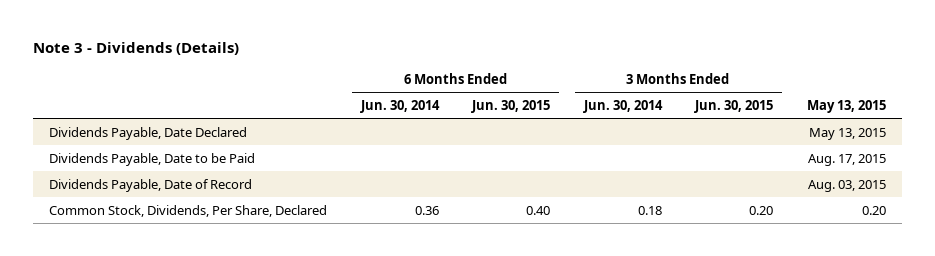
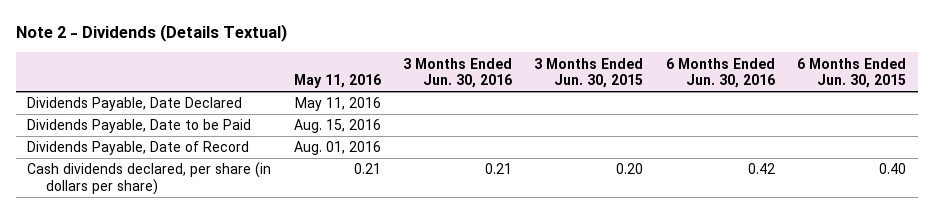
[32,42,239,56] Note 3 - Dividends (Details) -> [15,24,287,43] Note 2 - Dividends (Details Textual)
[359,100,440,114] Jun. 30, 2014 -> none
[582,100,663,114] Jun. 30, 2014 -> none
[806,100,886,114] May 13, 2015 -> none
none -> [293,74,381,89] May 11, 2016
none -> [403,57,513,89] 3 Months Ended Jun. 30, 2016
none -> [665,57,775,89] 6 Months Ended Jun. 30, 2016
[49,204,328,217] Common Stock, Dividends, Per Share, Declared -> [27,162,272,195] Cash dividends declared, per share (in dollars per share)

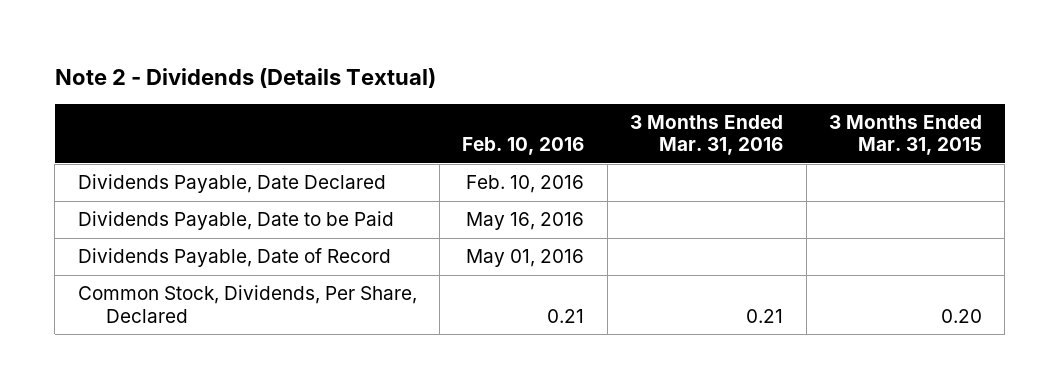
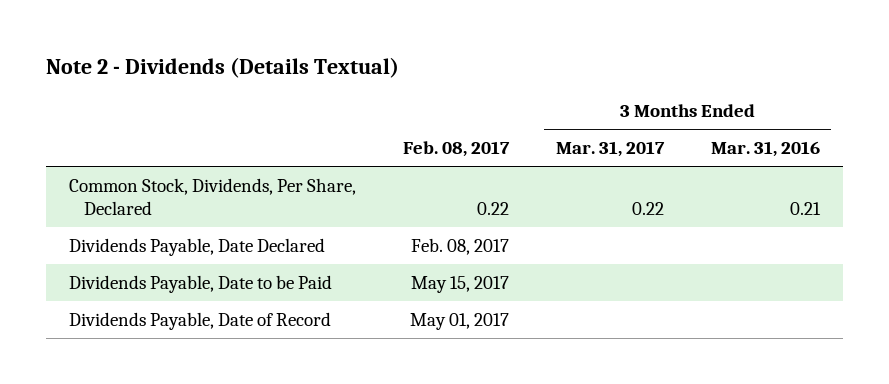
[462,137,585,156] Feb. 10, 2016 -> none
[828,115,982,156] 3 Months Ended Mar. 31, 2015 -> none
none -> [402,141,510,158] Feb. 08, 2017
none -> [555,141,665,158] Mar. 31, 2017
[77,285,417,323] Common Stock, Dividends, Per Share, Declared -> [69,177,357,216] Common Stock, Dividends, Per Share, Declared

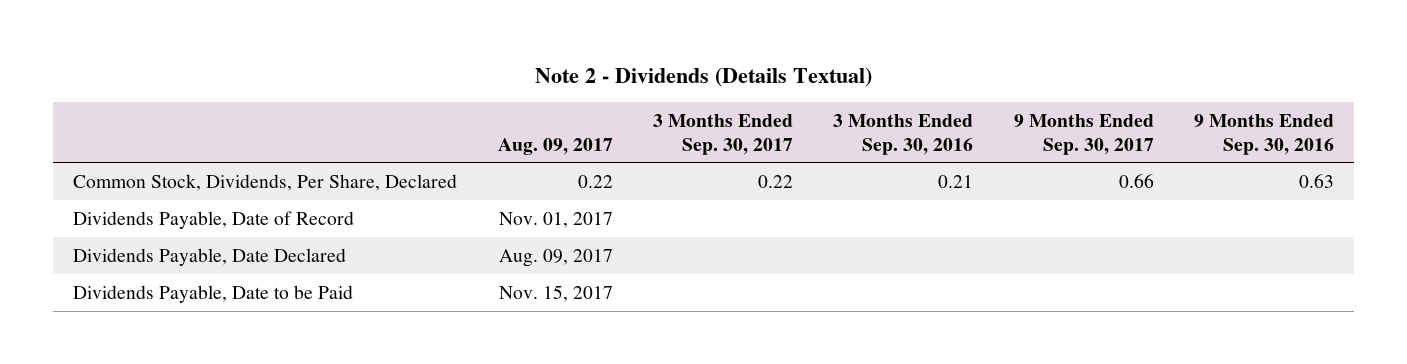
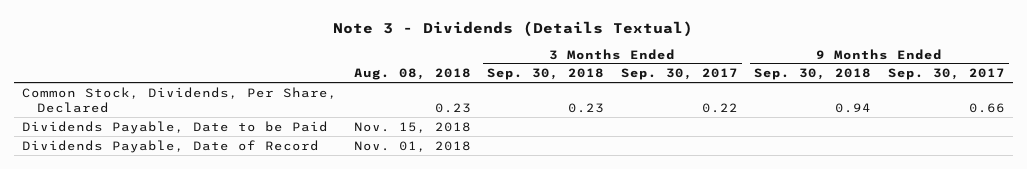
[534,67,872,88] Note 2 - Dividends (Details Textual) -> [333,20,694,37] Note 3 - Dividends (Details Textual)
[497,137,613,155] Aug. 09, 2017 -> none
[833,113,974,155] 3 Months Ended Sep. 30, 2016 -> none
[1193,113,1334,155] 9 Months Ended Sep. 30, 2016 -> none
none -> [353,68,471,81] Aug. 08, 2018
none -> [487,68,605,81] Sep. 30, 2018
none -> [754,68,872,81] Sep. 30, 2018
[73,247,347,266] Dividends Payable, Date Declared -> none
[73,210,355,229] Dividends Payable, Date of Record -> [22,139,320,153] Dividends Payable, Date of Record

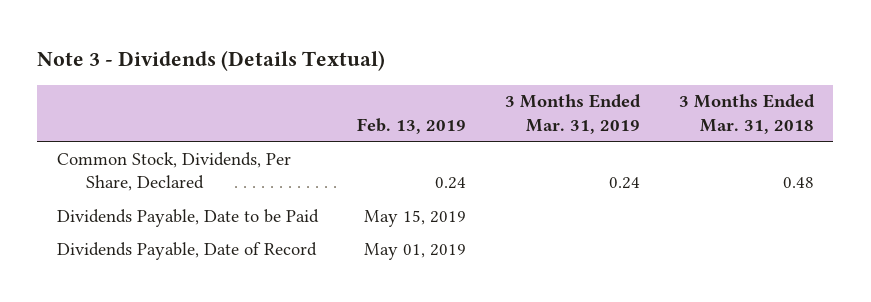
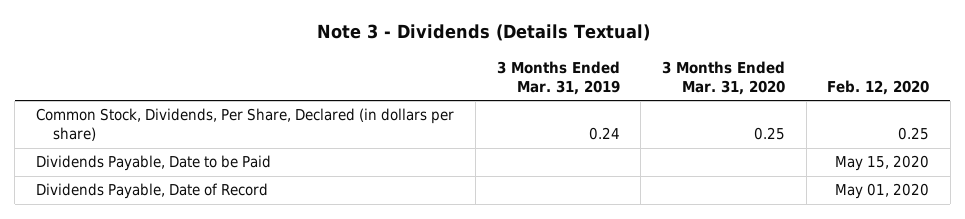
[356,118,466,135] Feb. 13, 2019 -> none
[678,94,815,135] 3 Months Ended Mar. 31, 2018 -> none
none -> [661,60,785,95] 3 Months Ended Mar. 31, 2020
none -> [827,79,930,95] Feb. 12, 2020
[56,151,291,192] Common Stock, Dividends, Per Share, Declared -> [36,108,455,142] Common Stock, Dividends, Per Share, Declared (in dollars per share)

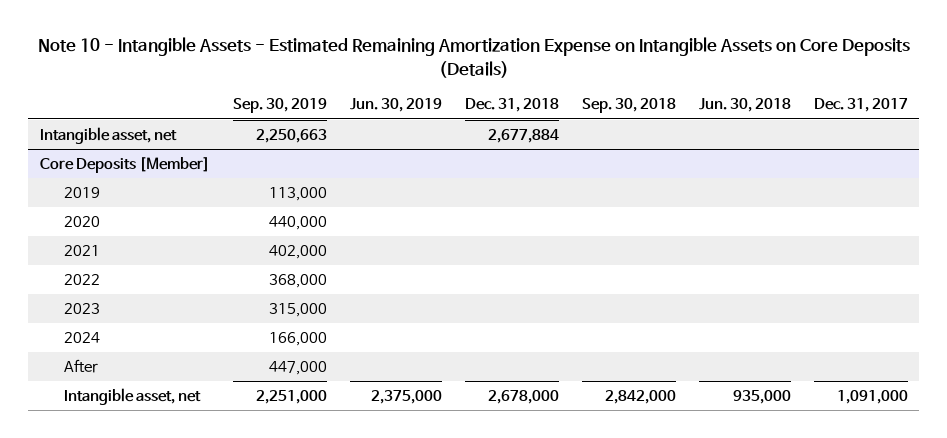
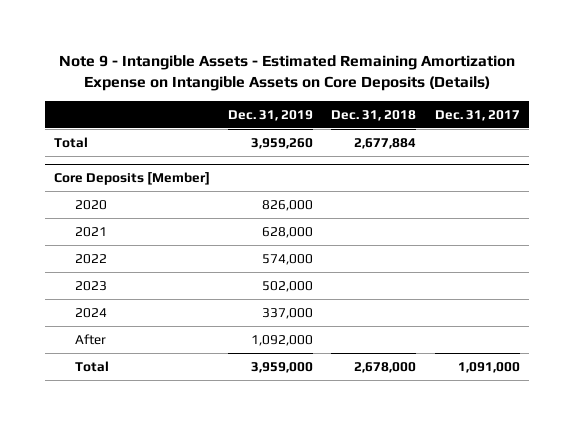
[37,37,910,78] Note 10 - Intangible Assets - Estimated Remaining Amortization Expense on Intangible Assets on Core Deposits (Details) -> [58,54,515,92] Note 9 - Intangible Assets - Estimated Remaining Amortization Expense on Intangible Assets on Core Deposits (Details)
[232,98,327,114] Sep. 30, 2019 -> none
[349,98,442,113] Jun. 30, 2019 -> none
[581,98,676,114] Sep. 30, 2018 -> none
[698,98,791,113] Jun. 30, 2018 -> none
none -> [228,109,314,121] Dec. 31, 2019
[39,126,177,144] Intangible asset, net -> [53,136,88,148] Total
[63,186,100,198] 2019 -> none
[63,387,201,405] Intangible asset, net -> [74,360,109,372] Total

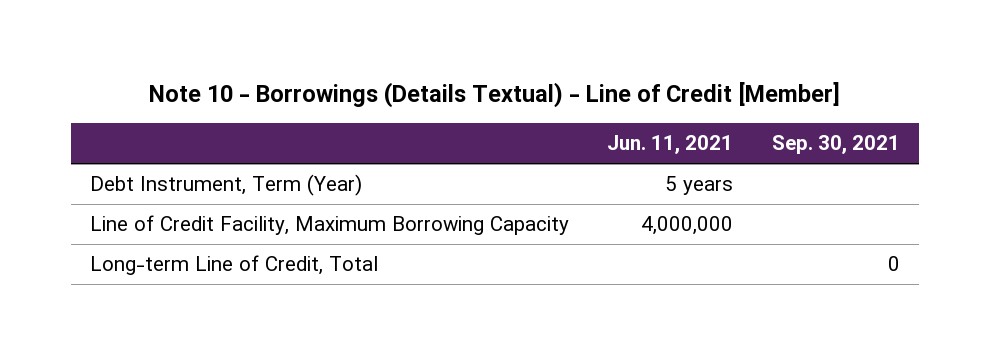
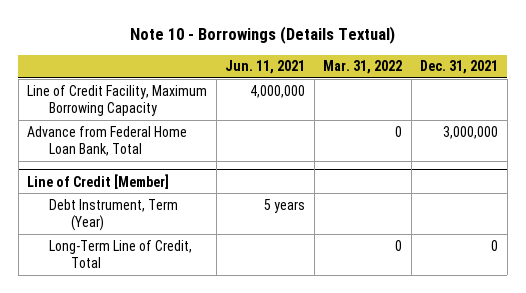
[148,82,840,109] Note 10 - Borrowings (Details Textual) - Line of Credit [Member] -> [129,26,395,45] Note 10 - Borrowings (Details Textual)
[771,135,900,155] Sep. 30, 2021 -> none
none -> [323,60,403,75] Mar. 31, 2022
none -> [420,60,499,75] Dec. 31, 2021
[89,174,362,197] Debt Instrument, Term (Year) -> none
[89,255,378,276] Long-term Line of Credit, Total -> none
none -> [27,125,188,157] Advance from Federal Home Loan Bank, Total
none -> [27,173,170,189] Line of Credit [Member]
none -> [49,198,179,232] Debt Instrument, Term (Year)
none -> [49,239,193,269] Long-Term Line of Credit, Total

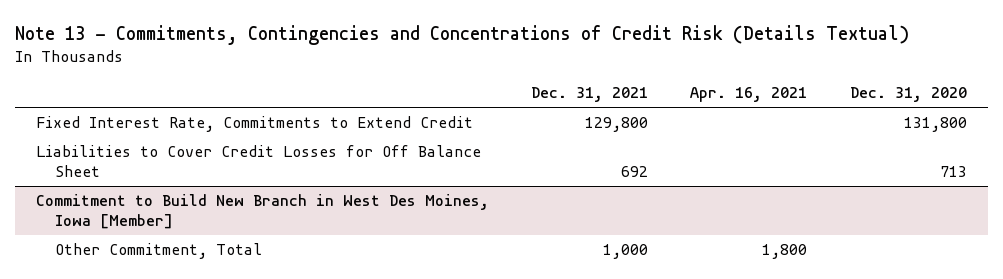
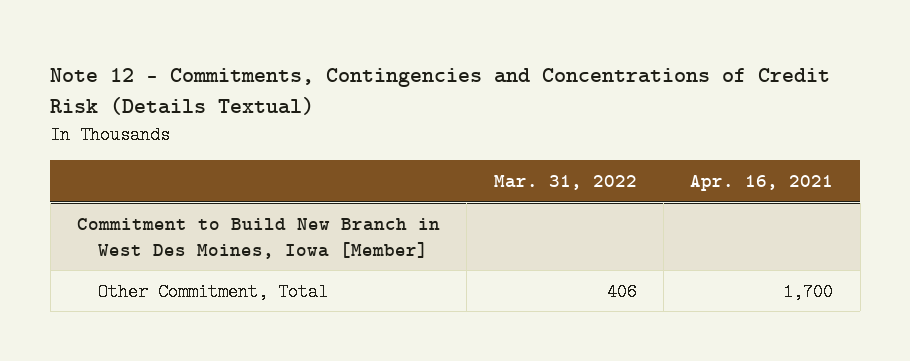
[15,25,910,46] Note 13 - Commitments, Contingencies and Concentrations of Credit Risk (Details Textual) -> [50,67,831,115] Note 12 - Commitments, Contingencies and Concentrations of Credit Risk (Details Textual)
[531,87,649,103] Dec. 31, 2021 -> none
[849,87,967,103] Dec. 31, 2020 -> none
none -> [493,175,637,191] Mar. 31, 2022
[36,116,474,133] Fixed Interest Rate, Commitments to Extend Credit -> none
[36,145,482,177] Liabilities to Cover Credit Losses for Off Balance Sheet -> none
[762,244,808,260] 1,800 -> [783,282,834,301] 1,700

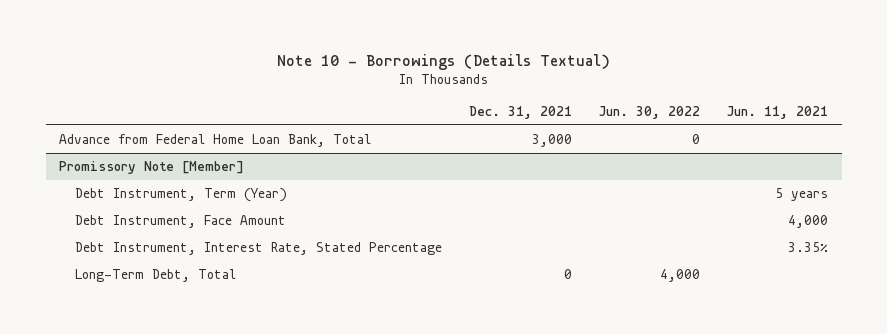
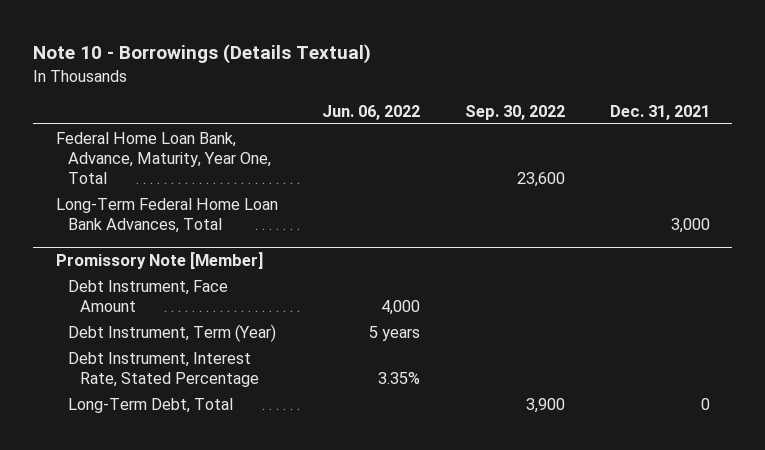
[599,105,701,119] Jun. 30, 2022 -> none
[727,105,829,119] Jun. 11, 2021 -> none
none -> [322,105,421,121] Jun. 06, 2022
none -> [464,105,565,121] Sep. 30, 2022
none -> [55,131,271,185] Federal Home Loan Bank, Advance, Maturity, Year One, Total
[59,134,372,148] Advance from Federal Home Loan Bank, Total -> [55,197,278,234] Long-Term Federal Home Loan Bank Advances, Total
[74,188,287,203] Debt Instrument, Term (Year) -> [67,323,276,342] Debt Instrument, Term (Year)

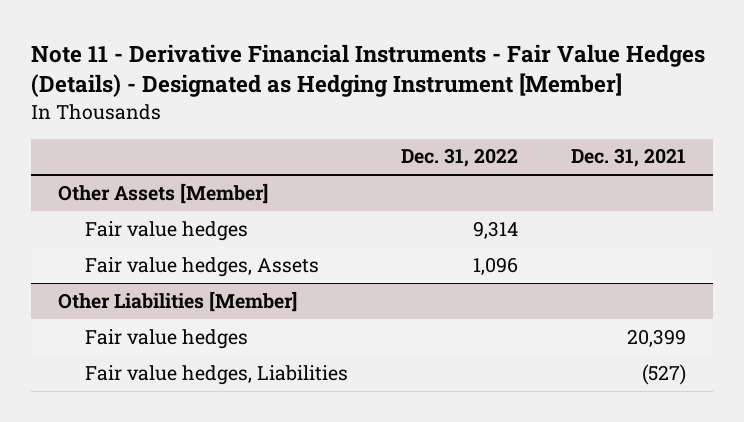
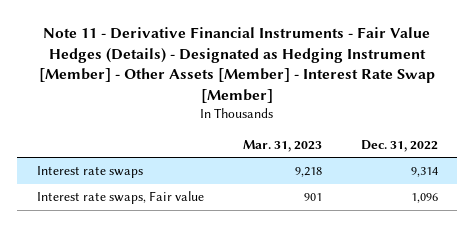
[31,43,706,98] Note 11 - Derivative Financial Instruments - Fair Value Hedges (Details) - Designated as Hedging Instrument [Member] -> [39,27,436,104] Note 11 - Derivative Financial Instruments - Fair Value Hedges (Details) - Designated as Hedging Instrument [Member] - Other Assets [Member] - Interest Rate Swap [Member]
[571,148,687,168] Dec. 31, 2021 -> none
none -> [242,139,322,152] Mar. 31, 2023
[57,182,268,204] Other Assets [Member] -> none
[84,220,248,241] Fair value hedges -> none
[84,256,319,277] Fair value hedges, Assets -> none
[57,290,297,312] Other Liabilities [Member] -> none
[84,328,248,349] Fair value hedges -> none
[84,364,348,385] Fair value hedges, Liabilities -> none
none -> [36,166,143,179] Interest rate swaps
none -> [36,191,204,205] Interest rate swaps, Fair value

